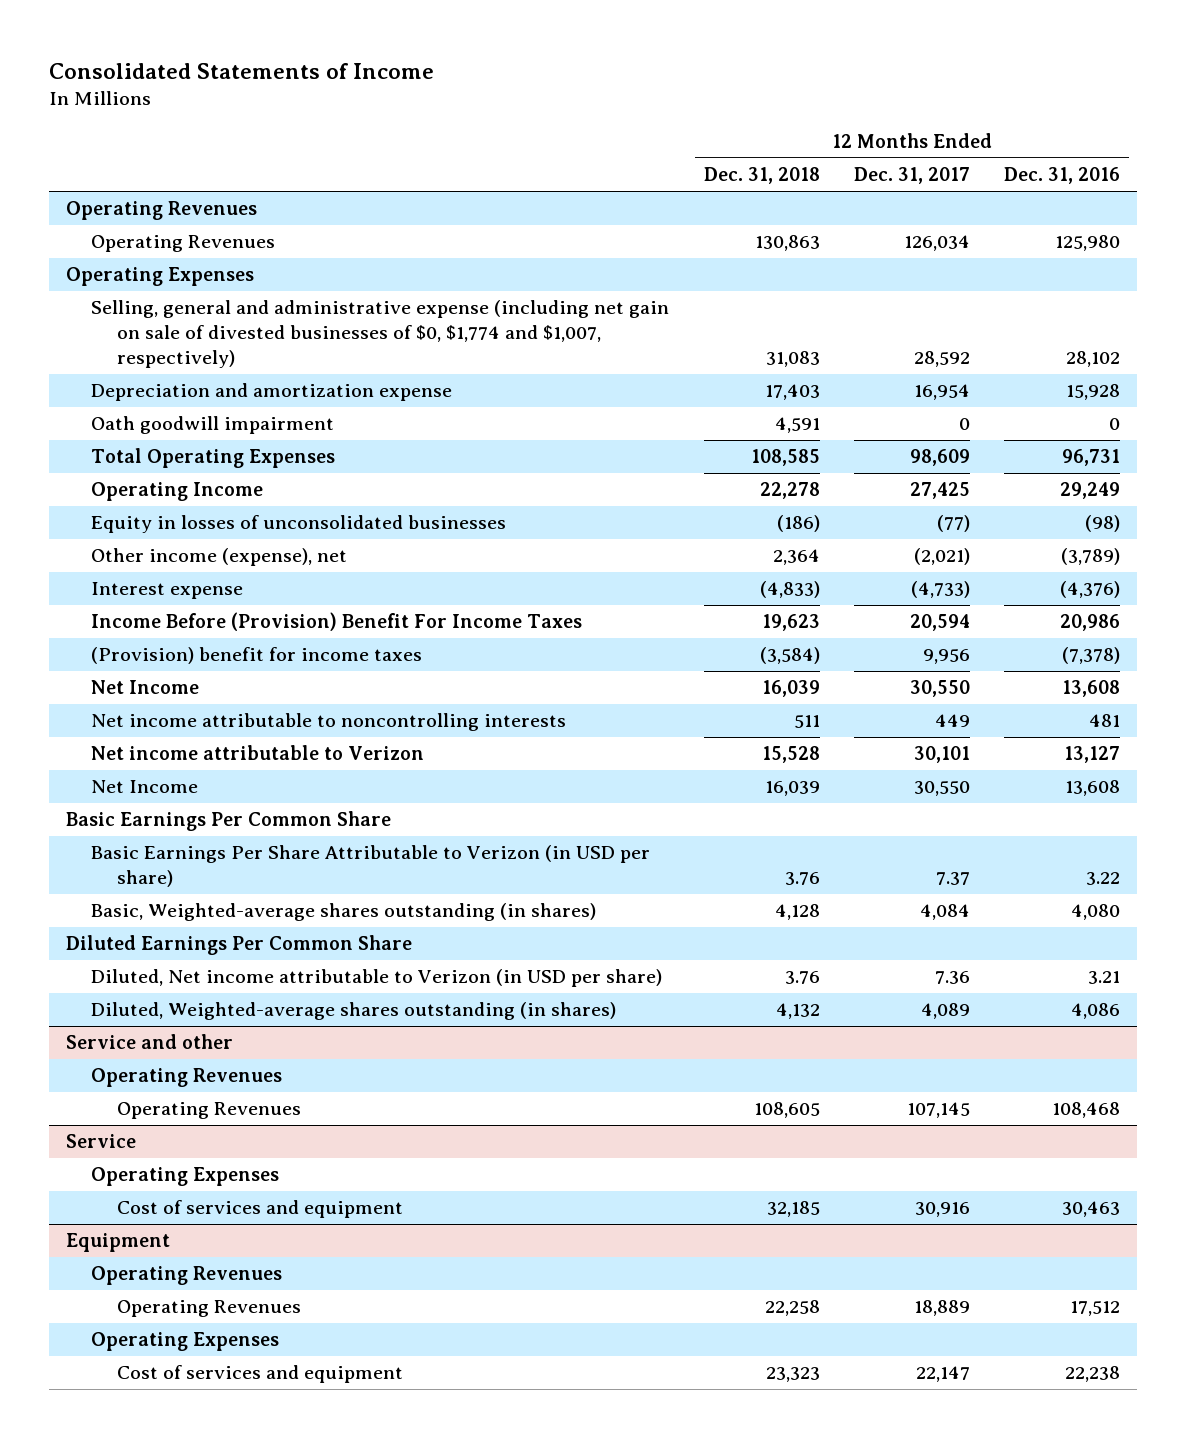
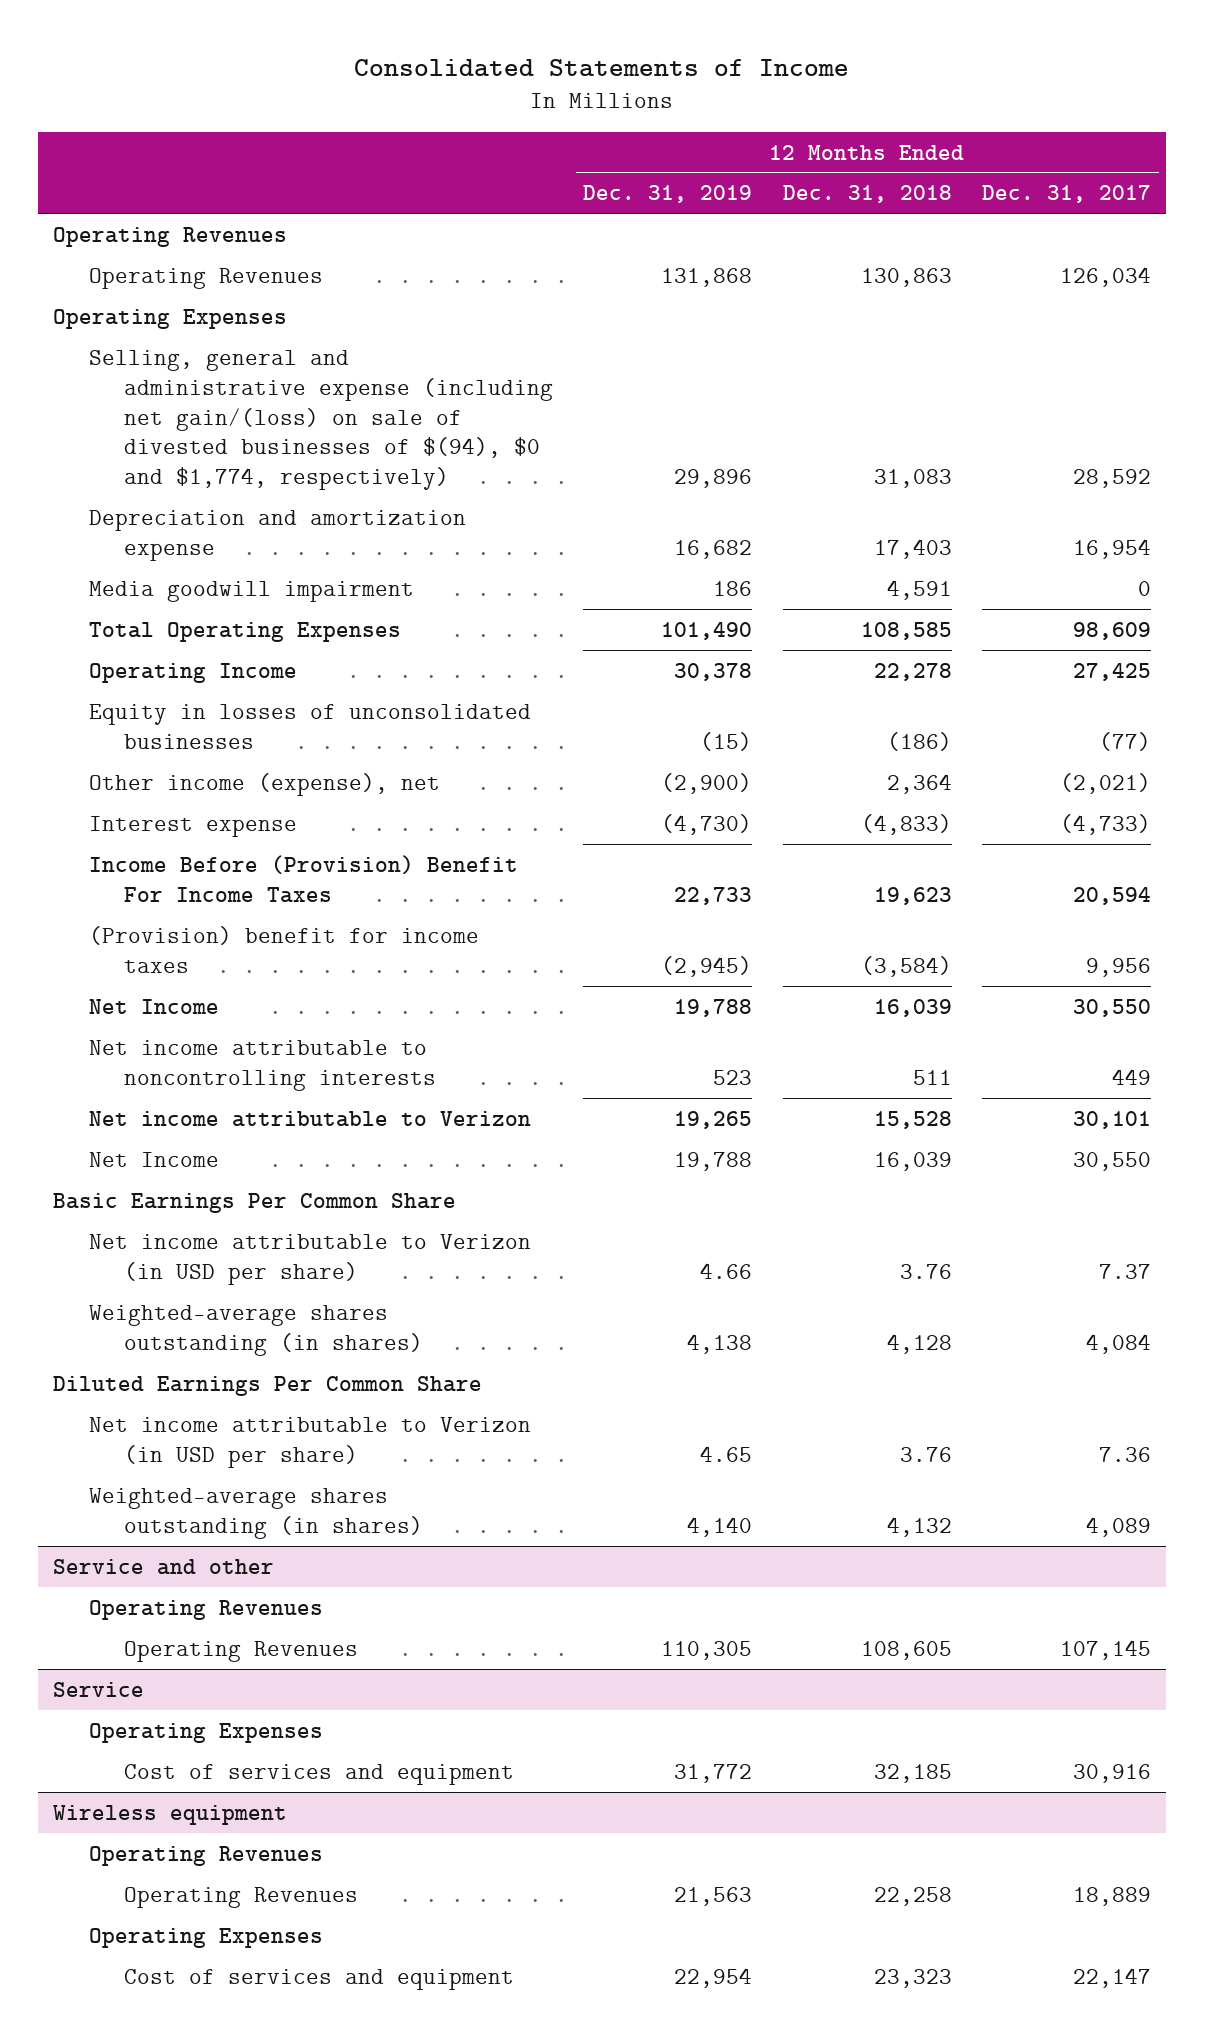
[1004,167,1121,185] Dec. 31, 2016 -> none
none -> [583,185,753,204] Dec. 31, 2019
[91,300,670,369] Selling, general and administrative expense (including net gain on sale of divested businesses of $0, $1,774 and $1,007, respectively) -> [88,349,553,491] Selling, general and administrative expense (including net gain/(loss) on sale of divested businesses of $(94), $0 and $1,774, respectively)
[91,416,335,435] Oath goodwill impairment -> [88,580,414,602] Media goodwill impairment
[91,845,651,888] Basic Earnings Per Share Attributable to Verizon (in USD per share) -> [88,1233,531,1285] Net income attributable to Verizon (in USD per share)
[91,903,597,922] Basic, Weighted-average shares outstanding (in shares) -> [88,1304,423,1356] Weighted-average shares outstanding (in shares)
[91,969,663,988] Diluted, Net income attributable to Verizon (in USD per share) -> [88,1416,531,1468] Net income attributable to Verizon (in USD per share)
[91,1002,617,1021] Diluted, Weighted-average shares outstanding (in shares) -> [88,1487,423,1539] Weighted-average shares outstanding (in shares)
[65,1233,170,1253] Equipment -> [53,1804,288,1825] Wireless equipment

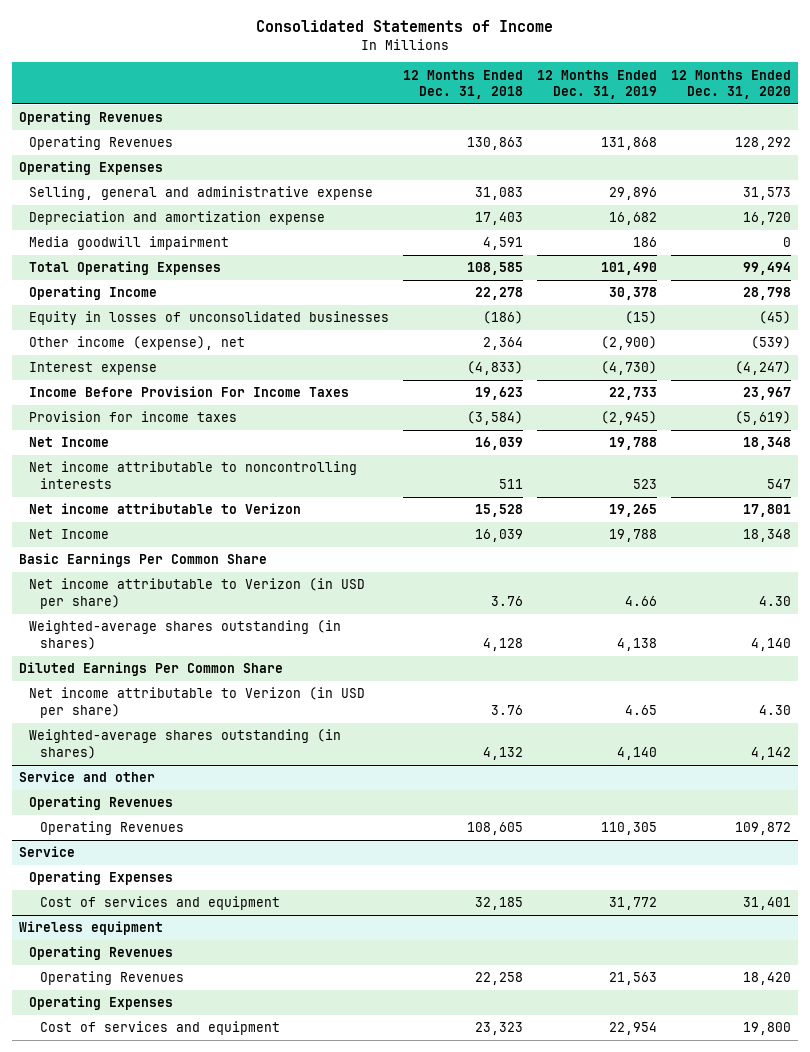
[982,185,1152,204] Dec. 31, 2017 -> none
none -> [671,69,792,100] 12 Months Ended Dec. 31, 2020
[88,349,553,491] Selling, general and administrative expense (including net gain/(loss) on sale of divested businesses of $(94), $0 and $1,774, respectively) -> [29,186,374,201] Selling, general and administrative expense
[88,854,518,903] Income Before (Provision) Benefit For Income Taxes -> [29,386,350,398] Income Before Provision For Income Taxes
[88,925,479,973] (Provision) benefit for income taxes -> [29,411,238,423] Provision for income taxes

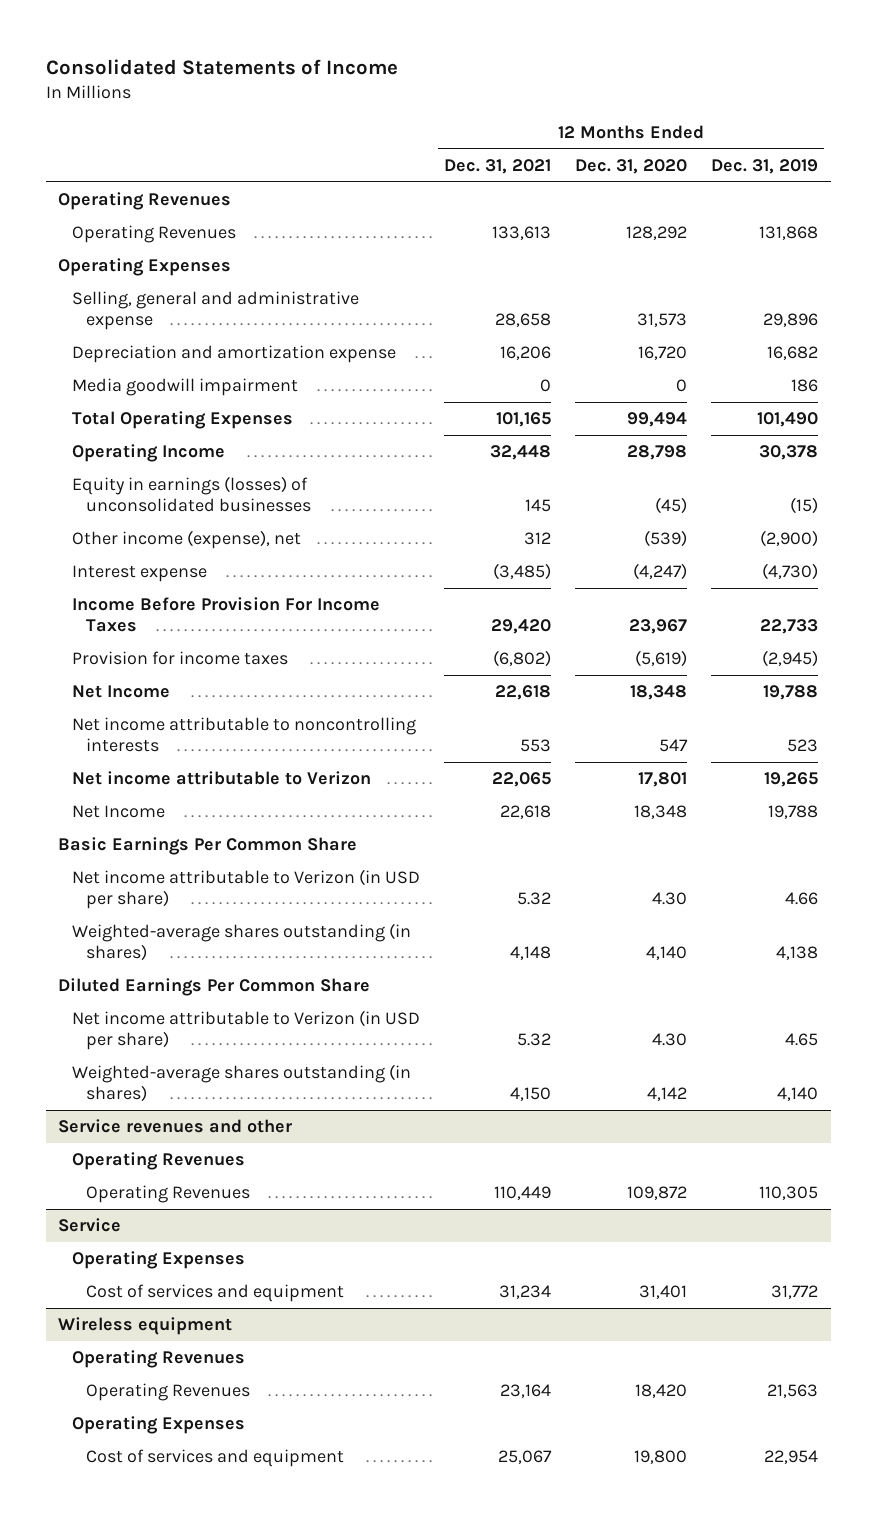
[403,69,524,100] 12 Months Ended Dec. 31, 2018 -> none
none -> [444,158,552,174] Dec. 31, 2021
[29,311,390,326] Equity in losses of unconsolidated businesses -> [72,476,312,512] Equity in earnings (losses) of unconsolidated businesses
[19,771,156,783] Service and other -> [58,1119,293,1134] Service revenues and other

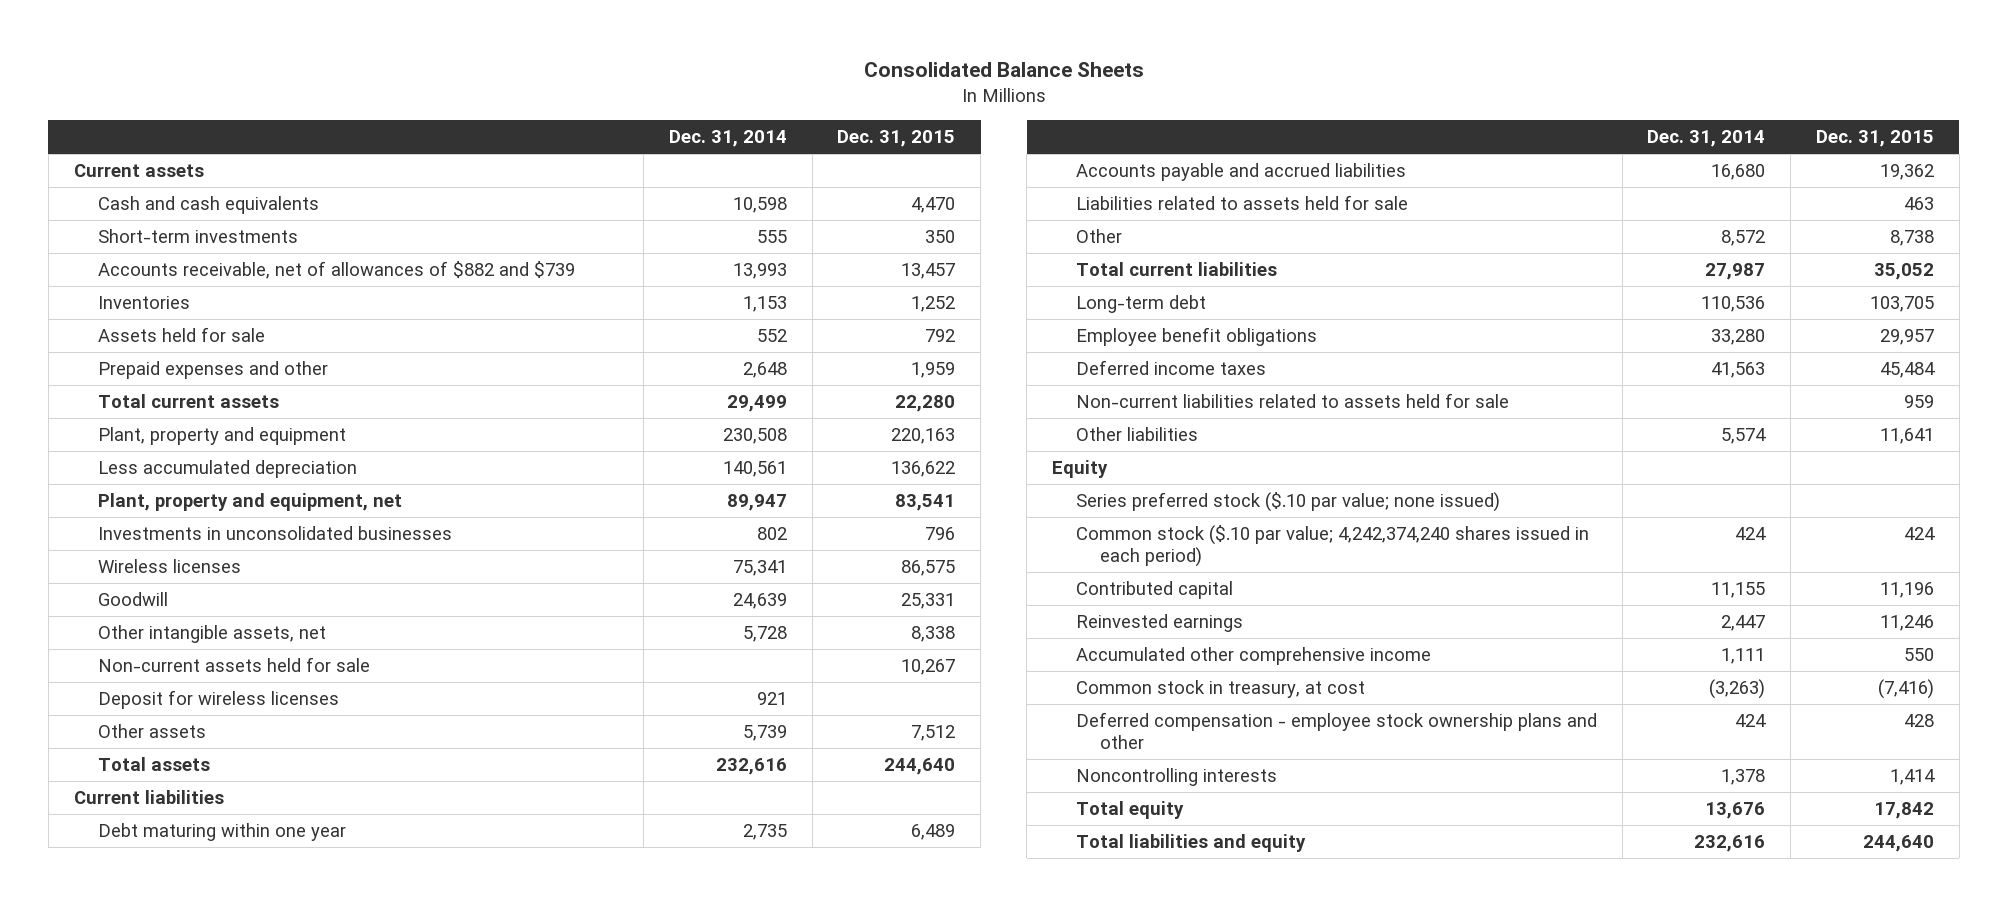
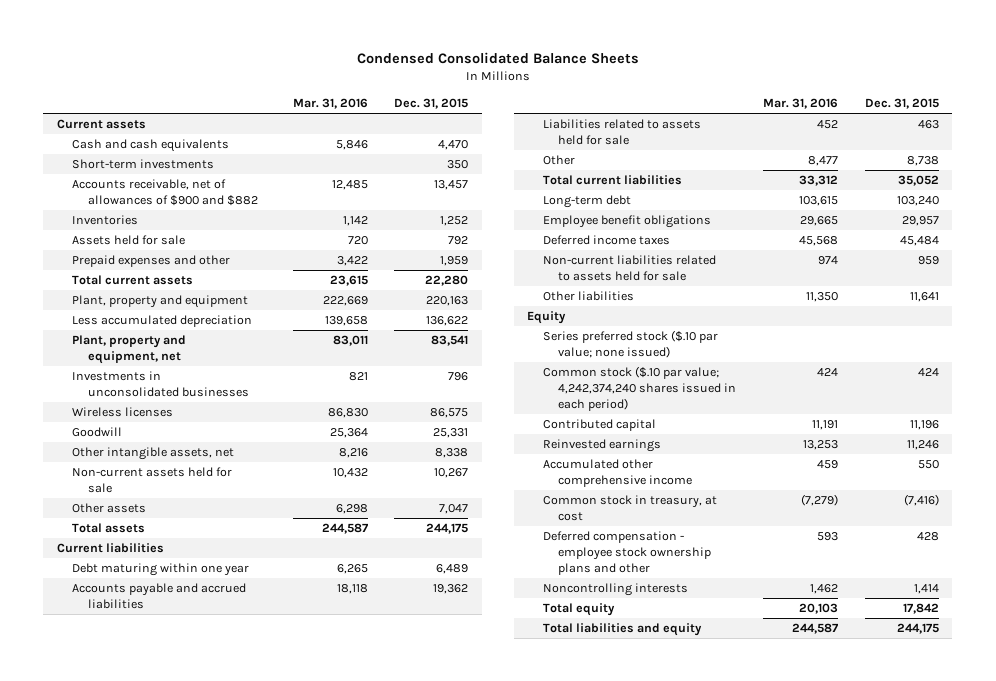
[863,62,1144,78] Consolidated Balance Sheets -> [356,51,639,64] Condensed Consolidated Balance Sheets
[669,130,788,148] Dec. 31, 2014 -> none
none -> [292,98,368,110] Mar. 31, 2016
[97,260,575,279] Accounts receivable, net of allowances of $882 and $739 -> [72,179,258,207] Accounts receivable, net of allowances of $900 and $882
[97,689,339,709] Deposit for wireless licenses -> none
[911,724,956,741] 7,512 -> [439,504,469,515] 7,047
[884,757,956,775] 244,640 -> [426,523,469,535] 244,175
[1869,295,1934,312] 103,705 -> [897,196,940,207] 103,240
[1862,834,1934,852] 244,640 -> [897,623,940,635] 244,175

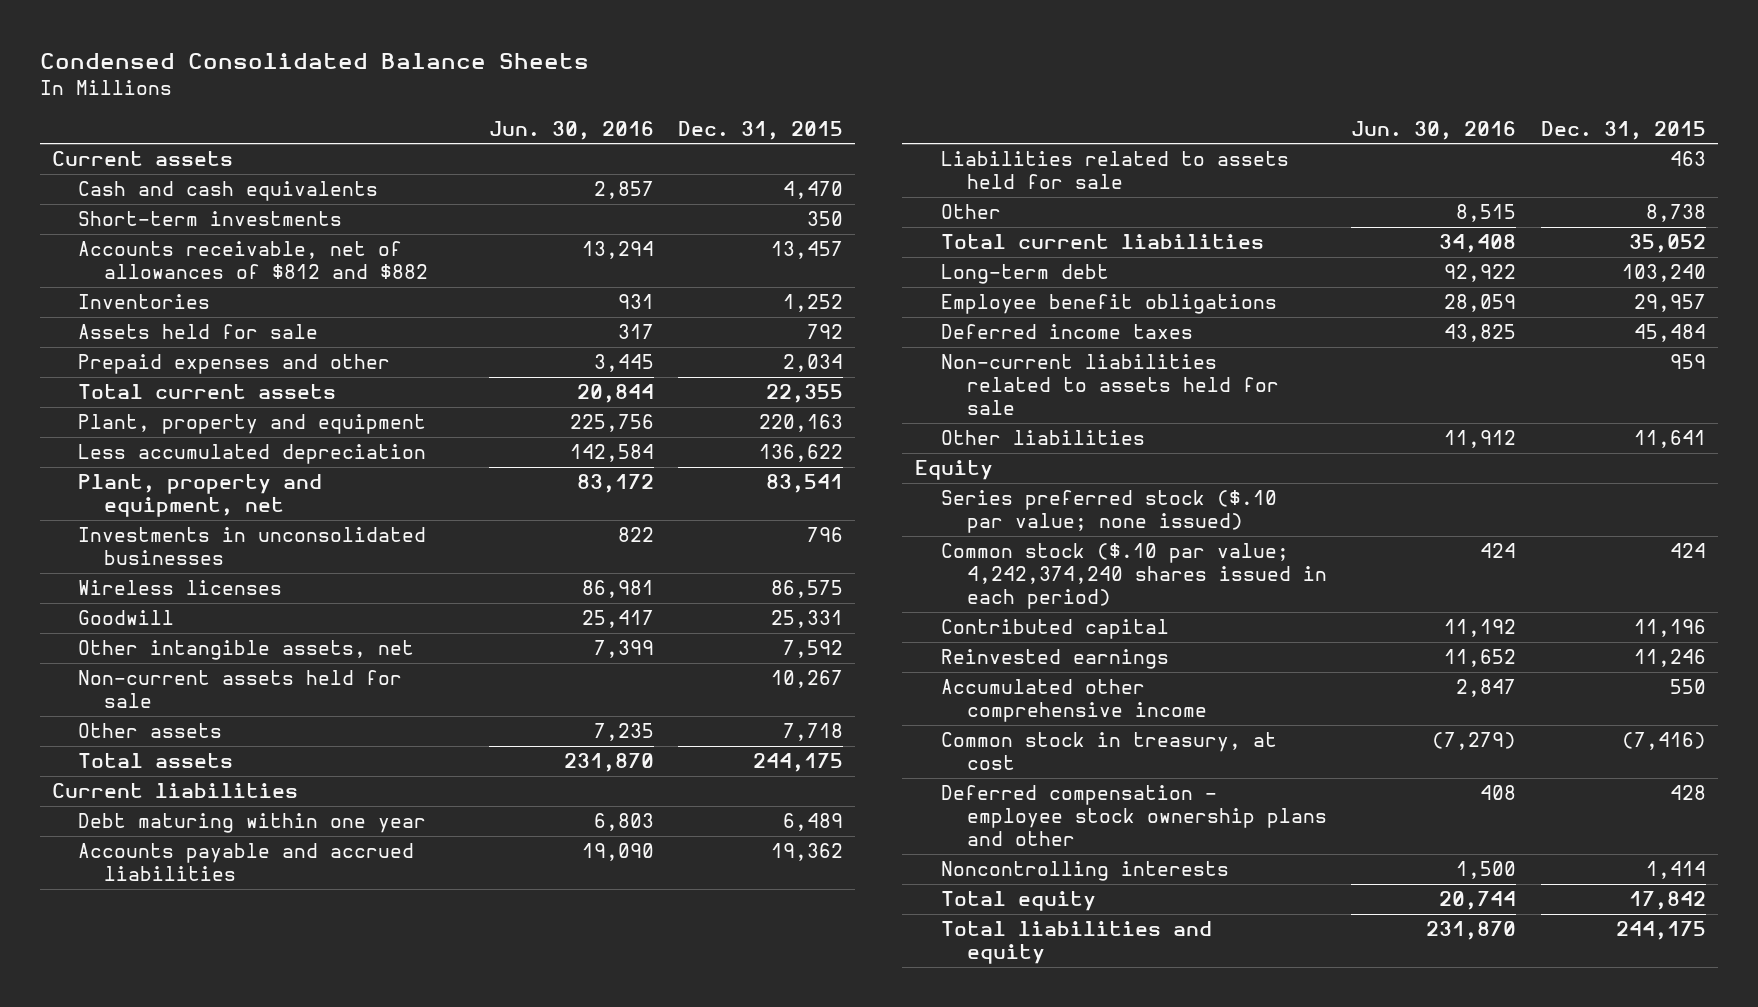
[292,98,368,110] Mar. 31, 2016 -> none
none -> [488,120,654,140] Jun. 30, 2016
[72,179,258,207] Accounts receivable, net of allowances of $900 and $882 -> [78,241,429,280] Accounts receivable, net of allowances of $812 and $882
[440,256,469,267] 1,959 -> [783,354,844,373] 2,034
[425,275,469,287] 22,280 -> [766,384,844,404] 22,355
[435,448,469,459] 8,338 -> [783,640,844,659] 7,592
[439,504,469,515] 7,047 -> [783,723,844,742] 7,718

